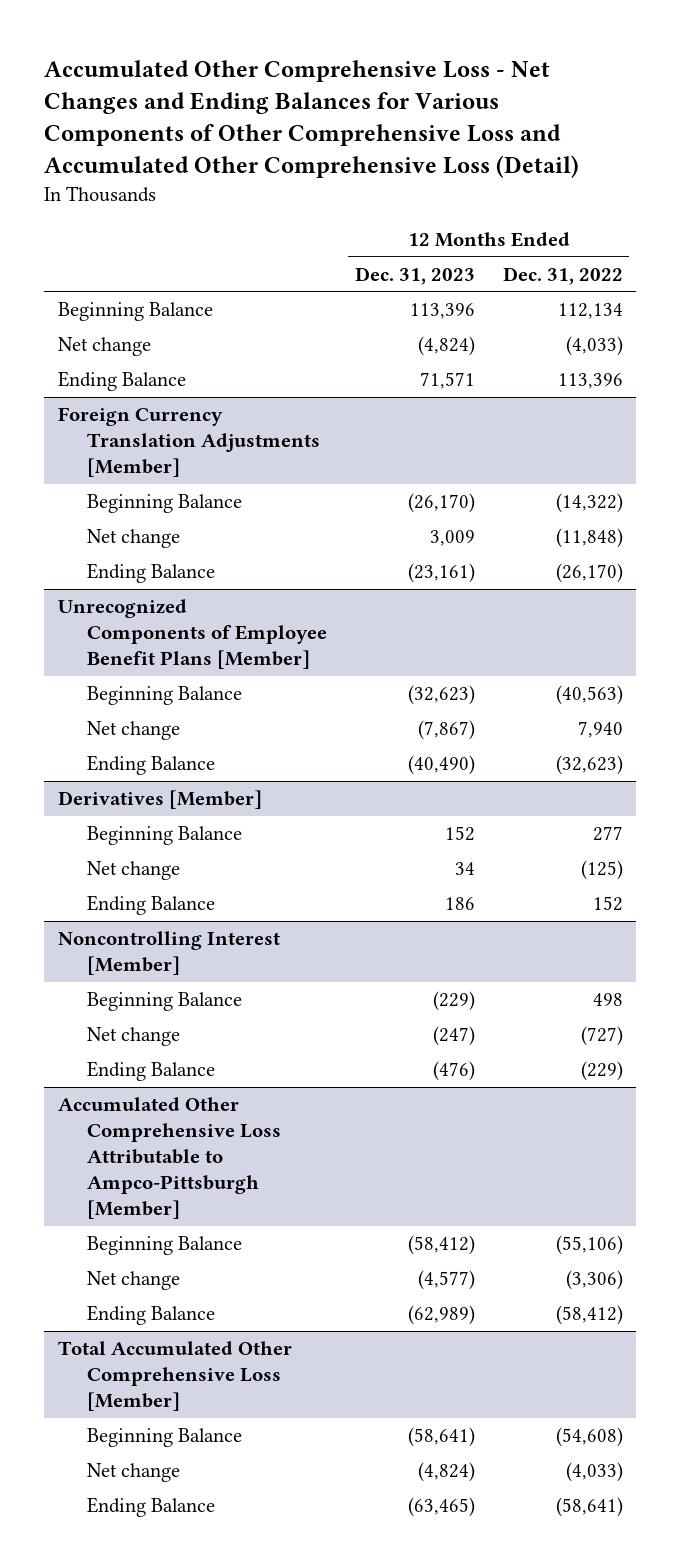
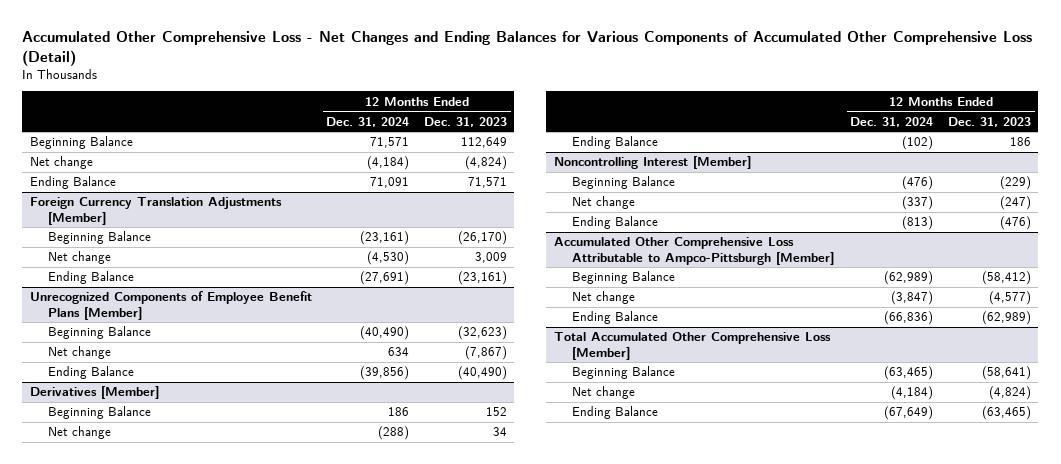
[44,59,580,179] Accumulated Other Comprehensive Loss - Net Changes and Ending Balances for Various Components of Other Comprehensive Loss and Accumulated Other Comprehensive Loss (Detail) -> [22,30,1033,66] Accumulated Other Comprehensive Loss - Net Changes and Ending Balances for Various Components of Accumulated Other Comprehensive Loss (Detail)
[502,266,623,285] Dec. 31, 2022 -> none
none -> [326,116,410,127] Dec. 31, 2024
[409,303,475,320] 113,396 -> [461,137,508,149] 112,649

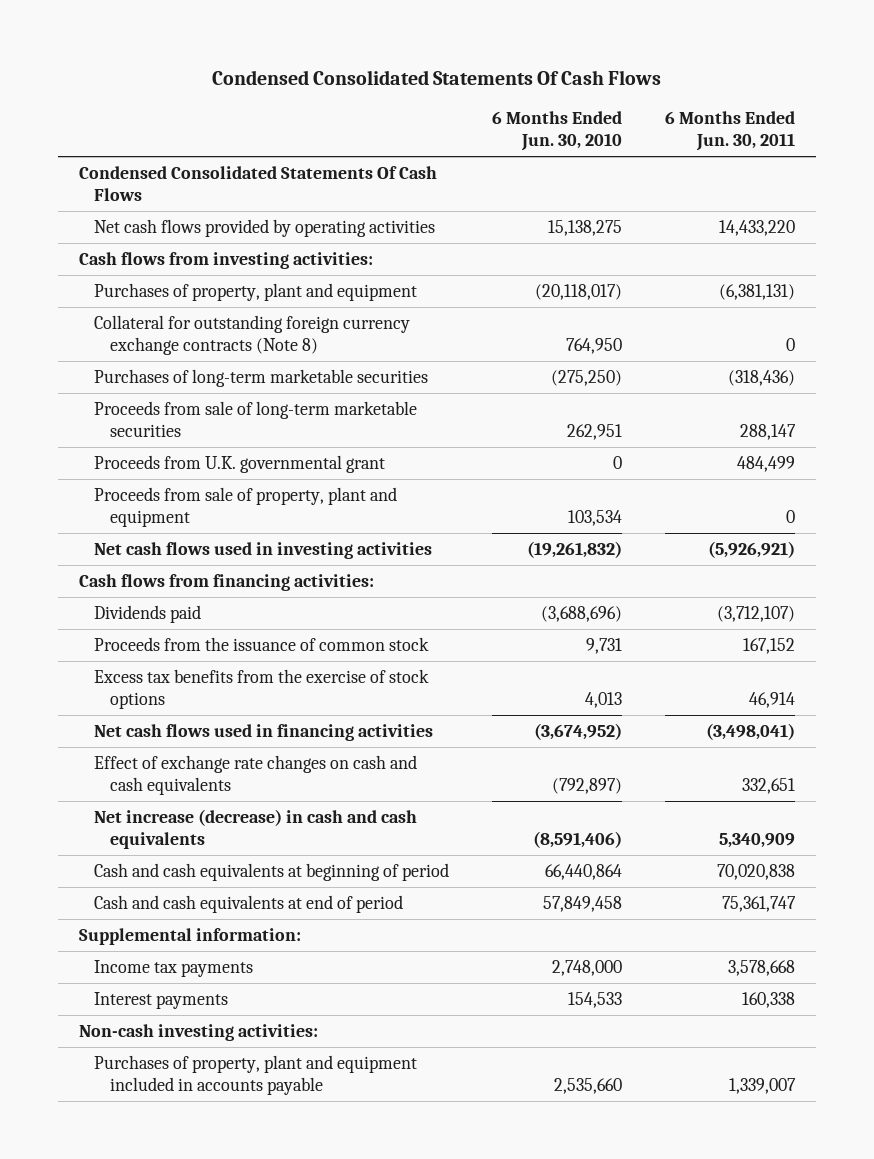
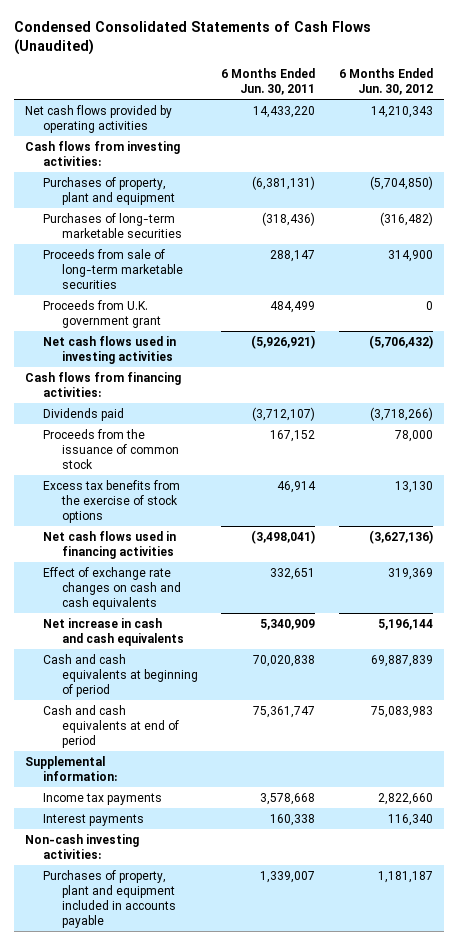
[212,69,662,85] Condensed Consolidated Statements Of Cash Flows -> [13,21,371,56] Condensed Consolidated Statements of Cash Flows (Unaudited)
[492,110,623,152] 6 Months Ended Jun. 30, 2010 -> none
none -> [338,68,433,96] 6 Months Ended Jun. 30, 2012
[79,165,438,202] Condensed Consolidated Statements Of Cash Flows -> none
[94,314,411,356] Collateral for outstanding foreign currency exchange contracts (Note 8) -> none
[94,486,398,528] Proceeds from sale of property, plant and equipment -> none
[94,454,386,473] Proceeds from U.K. governmental grant -> [43,299,161,328] Proceeds from U.K. government grant
[94,808,418,850] Net increase (decrease) in cash and cash equivalents -> [43,617,184,646] Net increase in cash and cash equivalents

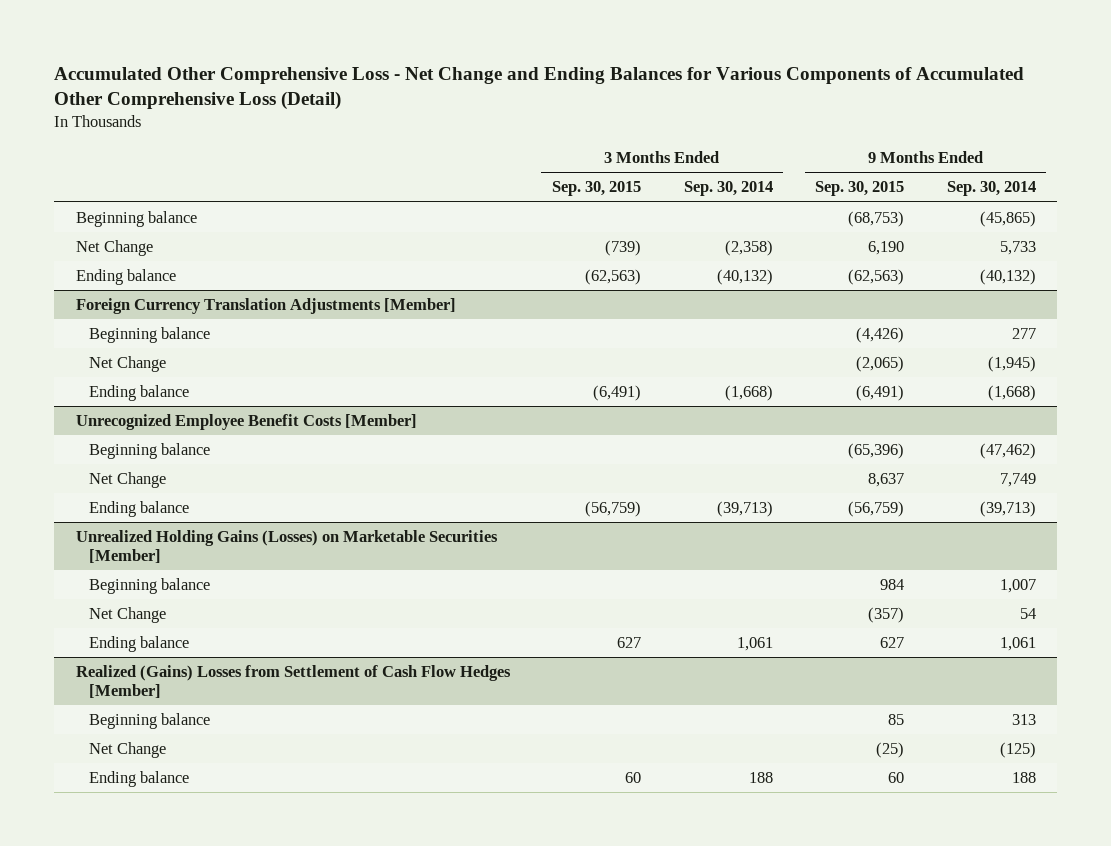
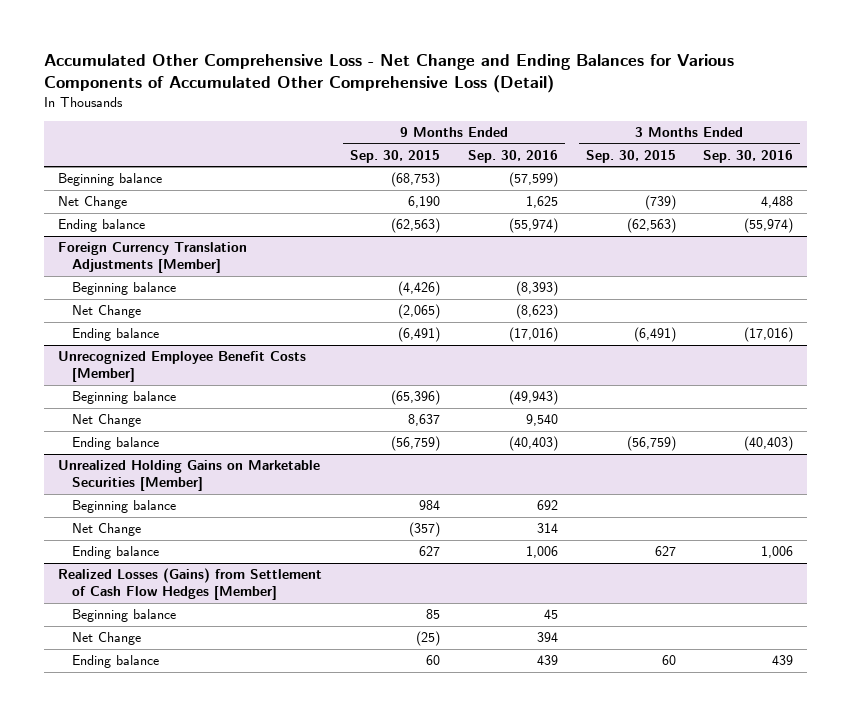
[683,181,773,197] Sep. 30, 2014 -> none
[946,181,1036,197] Sep. 30, 2014 -> none
none -> [467,149,558,163] Sep. 30, 2016
none -> [703,149,794,163] Sep. 30, 2016
[75,529,498,564] Unrealized Holding Gains (Losses) on Marketable Securities [Member] -> [57,460,320,492] Unrealized Holding Gains on Marketable Securities [Member]
[75,664,511,699] Realized (Gains) Losses from Settlement of Cash Flow Hedges [Member] -> [57,568,322,601] Realized Losses (Gains) from Settlement of Cash Flow Hedges [Member]

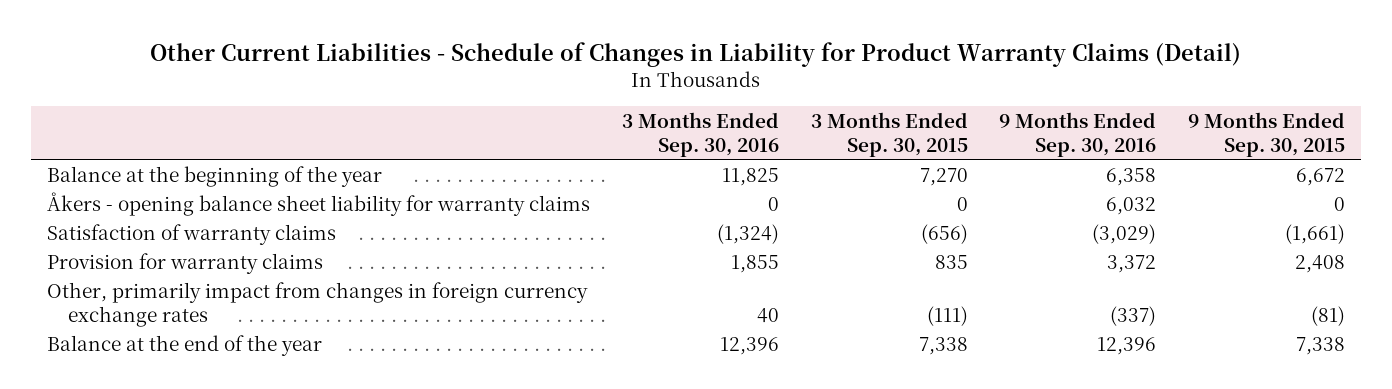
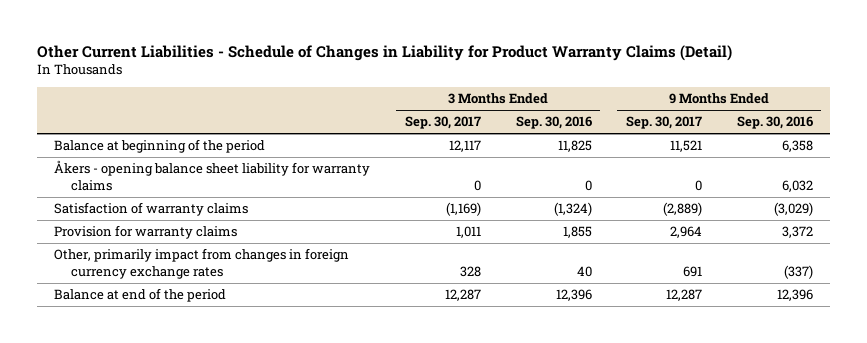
[810,111,968,157] 3 Months Ended Sep. 30, 2015 -> none
[1188,111,1346,157] 9 Months Ended Sep. 30, 2015 -> none
none -> [404,116,481,130] Sep. 30, 2017
none -> [626,116,703,130] Sep. 30, 2017
[46,165,382,187] Balance at the beginning of the year -> [54,139,266,154] Balance at beginning of the period
[46,334,322,356] Balance at the end of the year -> [54,288,227,303] Balance at end of the period

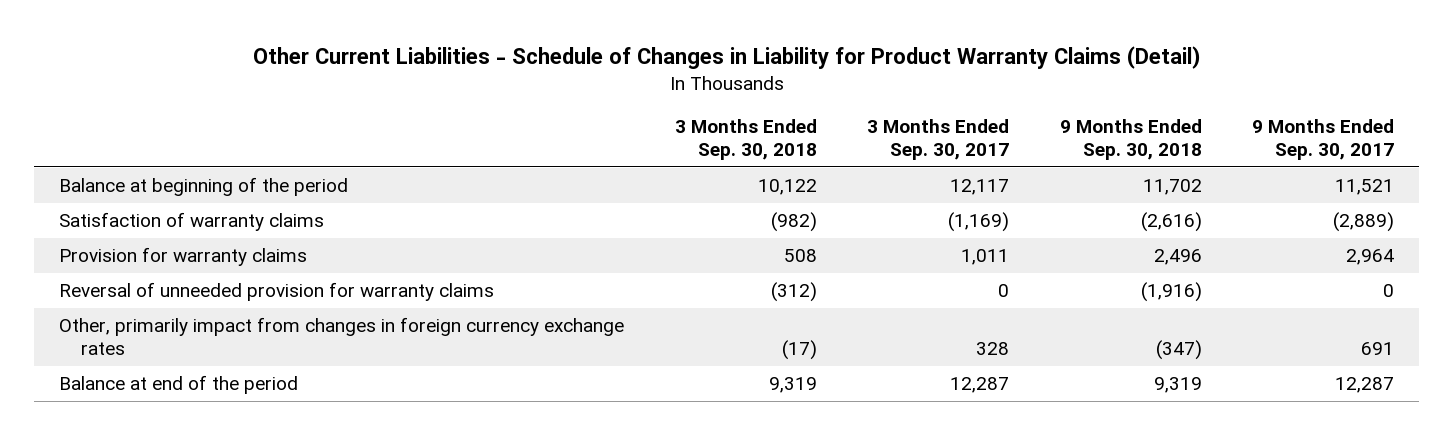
[515,116,592,130] Sep. 30, 2016 -> none
[736,116,813,130] Sep. 30, 2016 -> none
none -> [674,119,817,161] 3 Months Ended Sep. 30, 2018
none -> [1059,119,1202,161] 9 Months Ended Sep. 30, 2018
[54,160,371,191] Åkers - opening balance sheet liability for warranty claims -> none
none -> [59,282,495,302] Reversal of unneeded provision for warranty claims

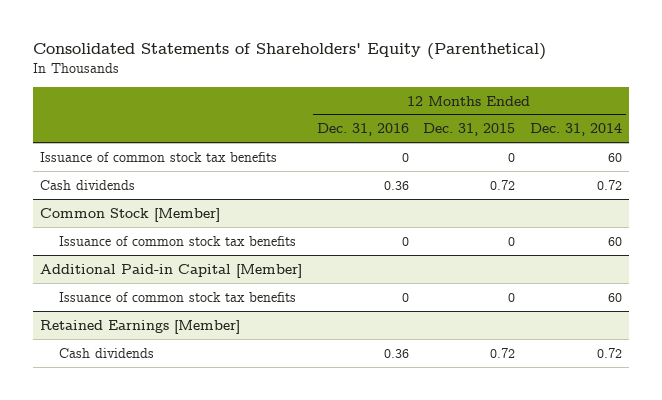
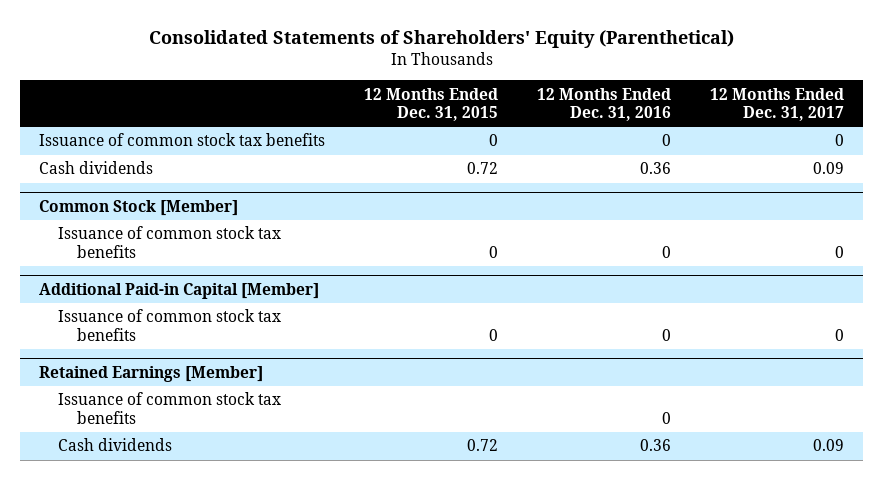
[530,123,623,137] Dec. 31, 2014 -> none
none -> [710,87,845,122] 12 Months Ended Dec. 31, 2017
none -> [58,392,282,424] Issuance of common stock tax benefits

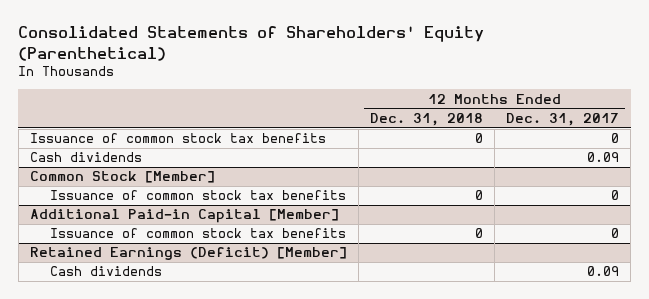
[364,87,499,122] 12 Months Ended Dec. 31, 2015 -> none
[537,87,672,122] 12 Months Ended Dec. 31, 2016 -> none
none -> [370,113,484,127] Dec. 31, 2018
[58,392,282,424] Issuance of common stock tax benefits -> none
[39,365,264,382] Retained Earnings [Member] -> [29,247,347,261] Retained Earnings (Deficit) [Member]

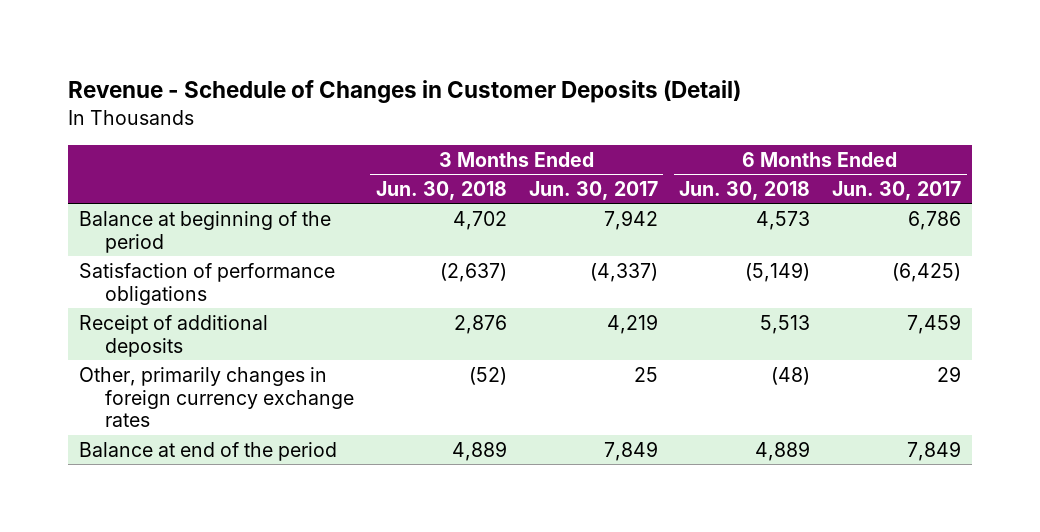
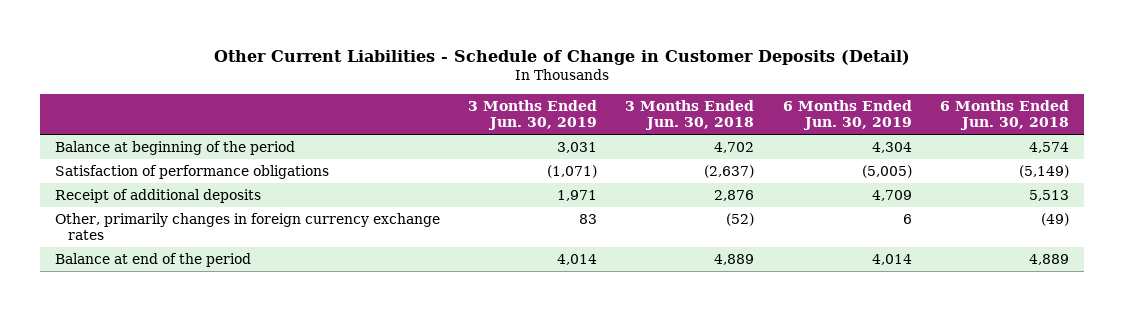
[67,80,741,104] Revenue - Schedule of Changes in Customer Deposits (Detail) -> [213,49,910,65] Other Current Liabilities - Schedule of Change in Customer Deposits (Detail)
[528,180,658,200] Jun. 30, 2017 -> none
[832,180,962,200] Jun. 30, 2017 -> none
none -> [468,100,598,131] 3 Months Ended Jun. 30, 2019
none -> [782,100,912,131] 6 Months Ended Jun. 30, 2019
[756,210,811,230] 4,573 -> [1029,141,1070,153] 4,574
[771,366,811,385] (48) -> [1041,212,1070,226] (49)

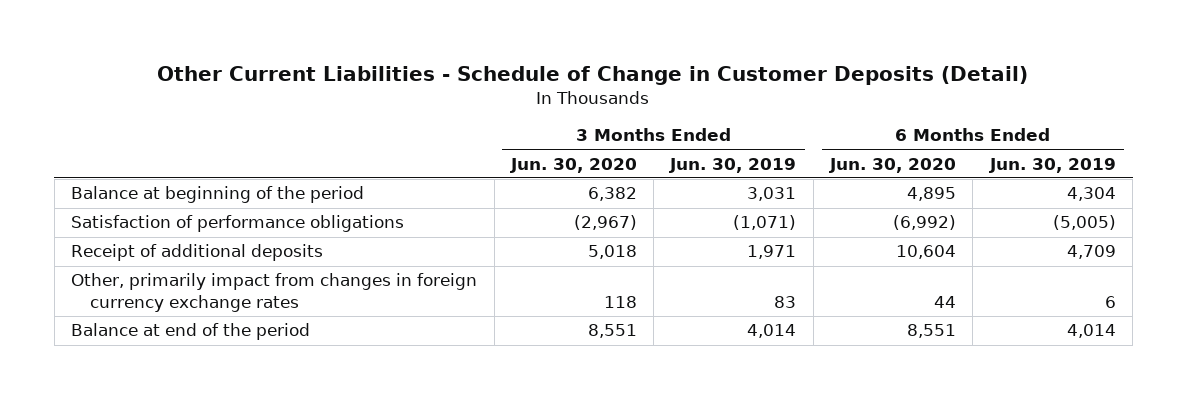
[625,100,755,131] 3 Months Ended Jun. 30, 2018 -> none
[940,100,1070,131] 6 Months Ended Jun. 30, 2018 -> none
none -> [509,157,637,173] Jun. 30, 2020
none -> [829,157,957,173] Jun. 30, 2020
[54,212,440,241] Other, primarily changes in foreign currency exchange rates -> [71,273,478,312] Other, primarily impact from changes in foreign currency exchange rates

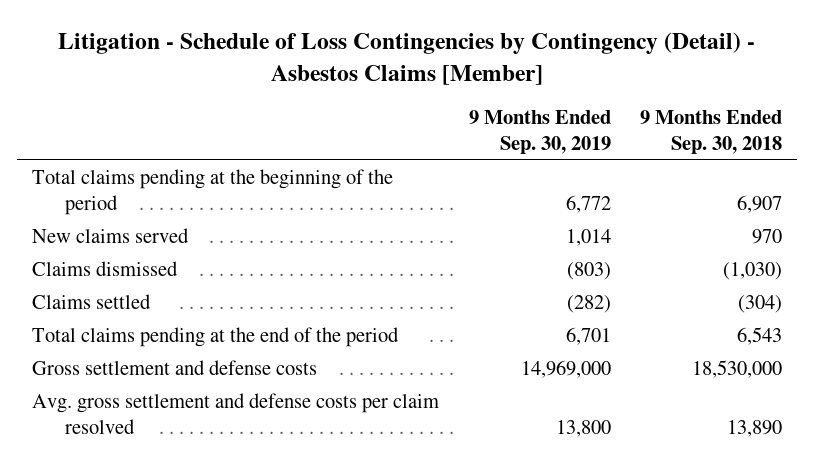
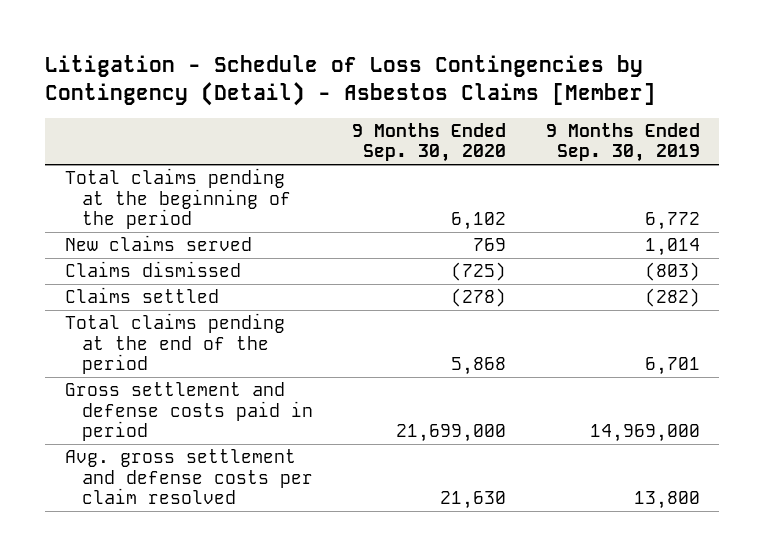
[639,110,782,155] 9 Months Ended Sep. 30, 2018 -> none
none -> [352,122,507,163] 9 Months Ended Sep. 30, 2020
[32,360,318,376] Gross settlement and defense costs -> [64,382,313,442] Gross settlement and defense costs paid in period

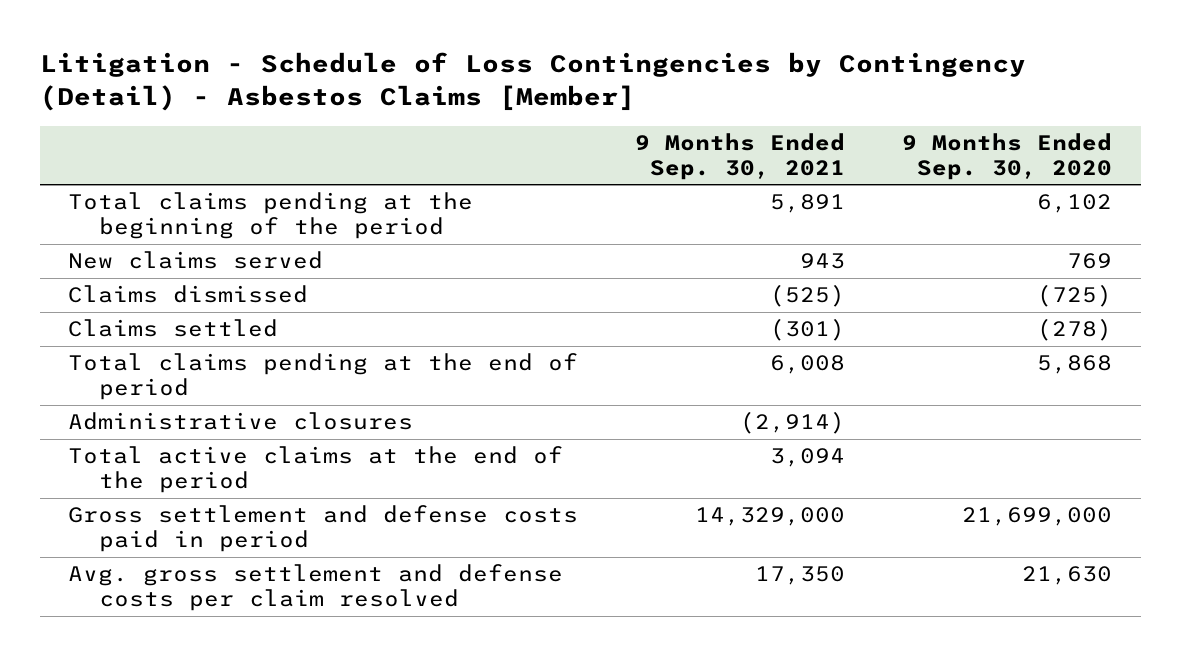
[545,122,700,163] 9 Months Ended Sep. 30, 2019 -> none
none -> [635,132,846,180] 9 Months Ended Sep. 30, 2021
[64,313,285,375] Total claims pending at the end of the period -> [68,353,579,401] Total claims pending at the end of period
none -> [68,412,414,431] Administrative closures
none -> [68,446,564,494] Total active claims at the end of the period

